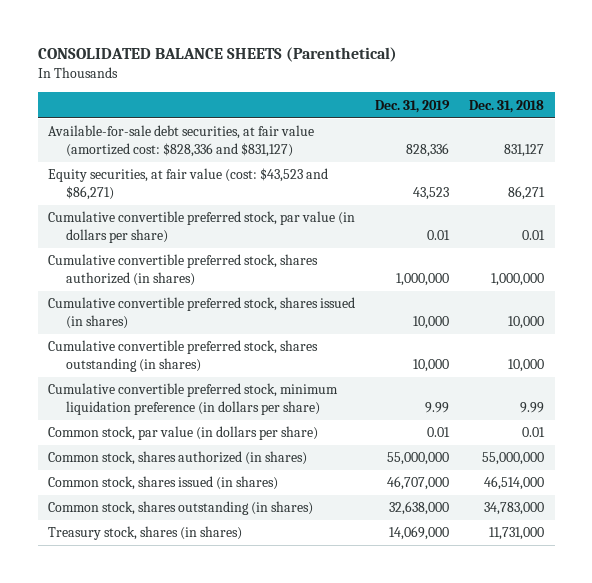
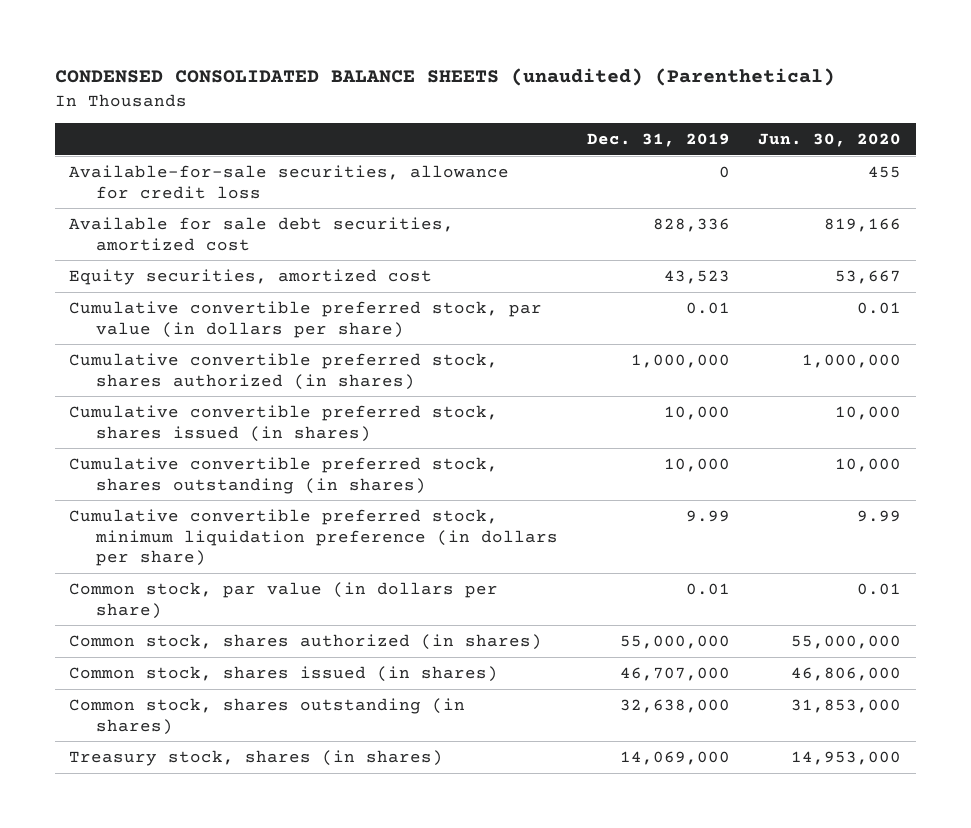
[37,47,397,63] CONSOLIDATED BALANCE SHEETS (Parenthetical) -> [54,67,835,86] CONDENSED CONSOLIDATED BALANCE SHEETS (unaudited) (Parenthetical)
[469,99,545,113] Dec. 31, 2018 -> none
none -> [758,132,902,147] Jun. 30, 2020
none -> [69,165,510,199] Available-for-sale securities, allowance for credit loss
[47,125,314,158] Available-for-sale debt securities, at fair value (amortized cost: $828,336 and $831,127) -> [69,217,455,251] Available for sale debt securities, amortized cost
[47,168,328,201] Equity securities, at fair value (cost: $43,523 and $86,271) -> [69,269,433,286] Equity securities, amortized cost

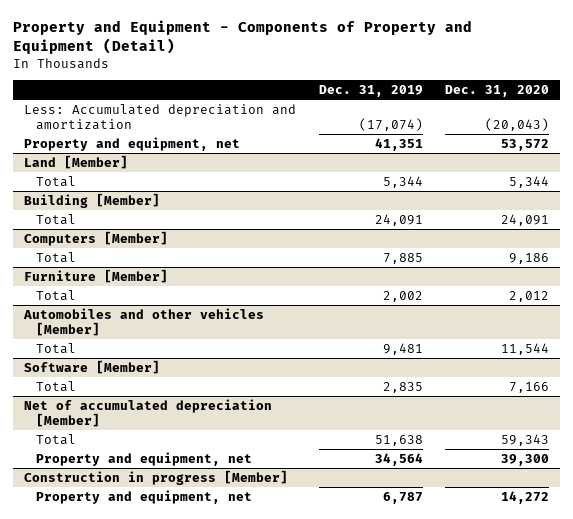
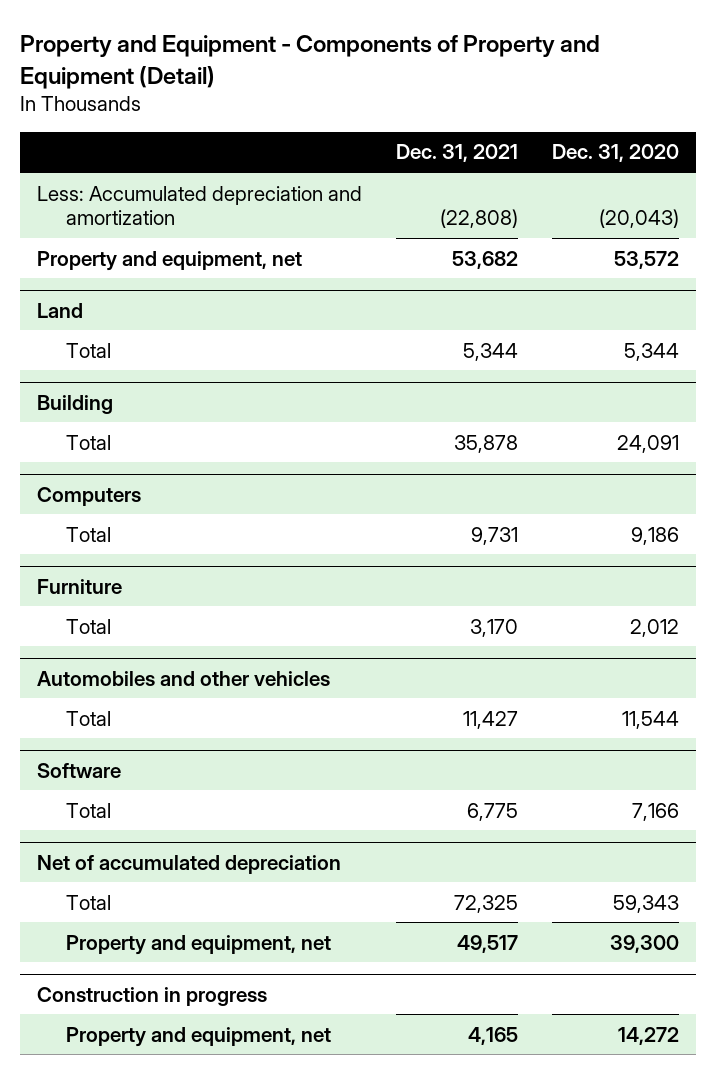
[318,85,423,98] Dec. 31, 2019 -> none
none -> [396,144,519,163] Dec. 31, 2021
[24,154,129,169] Land [Member] -> [37,302,84,318] Land
[24,192,161,208] Building [Member] -> [37,394,114,414] Building
[24,230,169,246] Computers [Member] -> [37,486,142,506] Computers
[24,268,169,283] Furniture [Member] -> [37,578,123,594] Furniture
[23,307,265,336] Automobiles and other vehicles [Member] -> [37,670,331,686] Automobiles and other vehicles
[24,359,161,374] Software [Member] -> [37,762,122,778] Software
[24,398,273,427] Net of accumulated depreciation [Member] -> [37,854,342,874] Net of accumulated depreciation
[24,469,289,485] Construction in progress [Member] -> [37,986,268,1006] Construction in progress

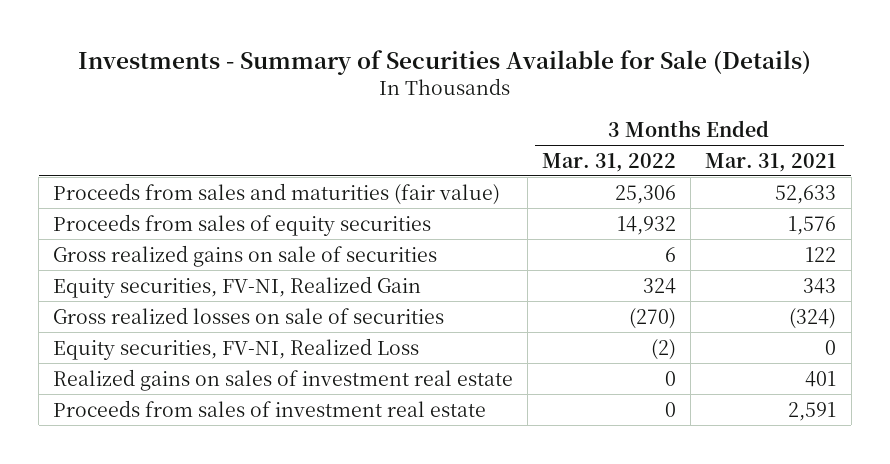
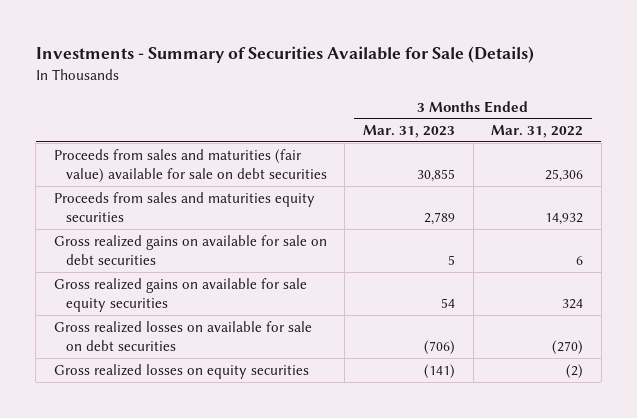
[705,152,837,172] Mar. 31, 2021 -> none
none -> [363,125,456,139] Mar. 31, 2023
[53,368,514,391] Realized gains on sales of investment real estate -> none
[53,399,487,417] Proceeds from sales of investment real estate -> none
[53,182,501,205] Proceeds from sales and maturities (fair value) -> [53,148,327,184] Proceeds from sales and maturities (fair value) available for sale on debt securities
[53,213,432,236] Proceeds from sales of equity securities -> [53,191,315,223] Proceeds from sales and maturities equity securities
[53,244,438,267] Gross realized gains on sale of securities -> [53,234,327,266] Gross realized gains on available for sale on debt securities
[53,275,422,298] Equity securities, FV-NI, Realized Gain -> [53,277,307,313] Gross realized gains on available for sale equity securities
[53,306,445,324] Gross realized losses on sale of securities -> [53,320,312,352] Gross realized losses on available for sale on debt securities
[53,337,420,360] Equity securities, FV-NI, Realized Loss -> [53,363,309,379] Gross realized losses on equity securities

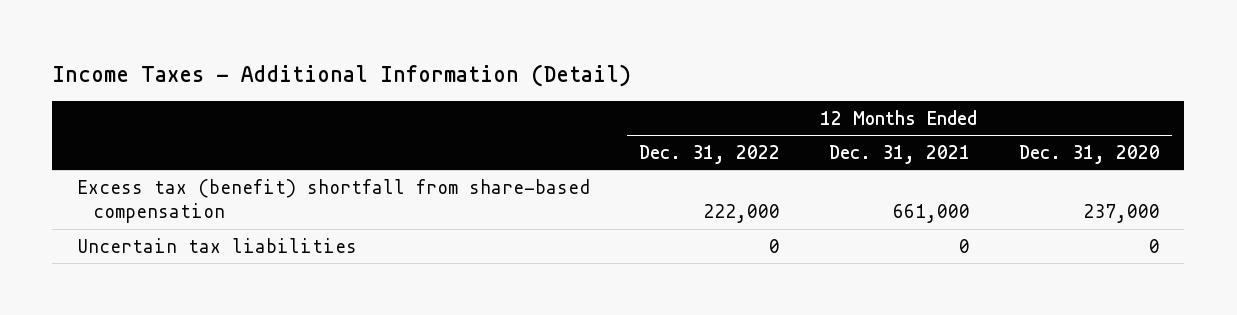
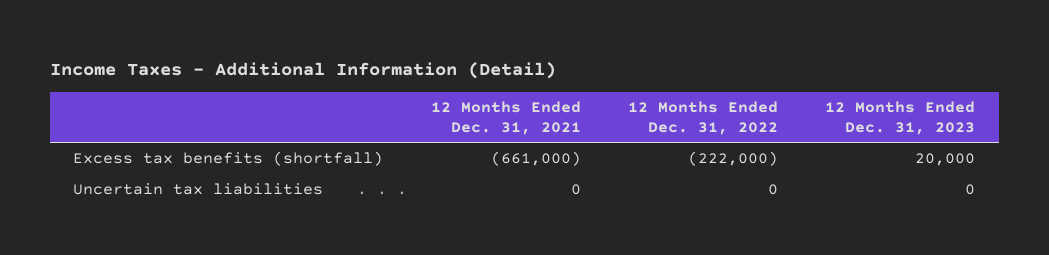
[1018,144,1160,164] Dec. 31, 2020 -> none
none -> [825,100,976,135] 12 Months Ended Dec. 31, 2023
[76,178,590,224] Excess tax (benefit) shortfall from share-based compensation -> [73,151,384,167] Excess tax benefits (shortfall)
[702,204,780,224] 222,000 -> [688,151,779,167] (222,000)
[892,204,970,224] 661,000 -> [490,151,581,167] (661,000)

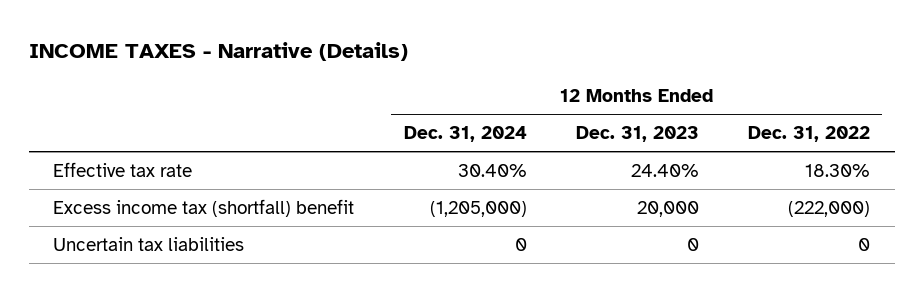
[49,62,556,80] Income Taxes - Additional Information (Detail) -> [28,42,408,62] INCOME TAXES - Narrative (Details)
[430,100,581,135] 12 Months Ended Dec. 31, 2021 -> none
none -> [403,126,527,143] Dec. 31, 2024
none -> [53,162,193,178] Effective tax rate
[73,151,384,167] Excess tax benefits (shortfall) -> [53,199,355,218] Excess income tax (shortfall) benefit

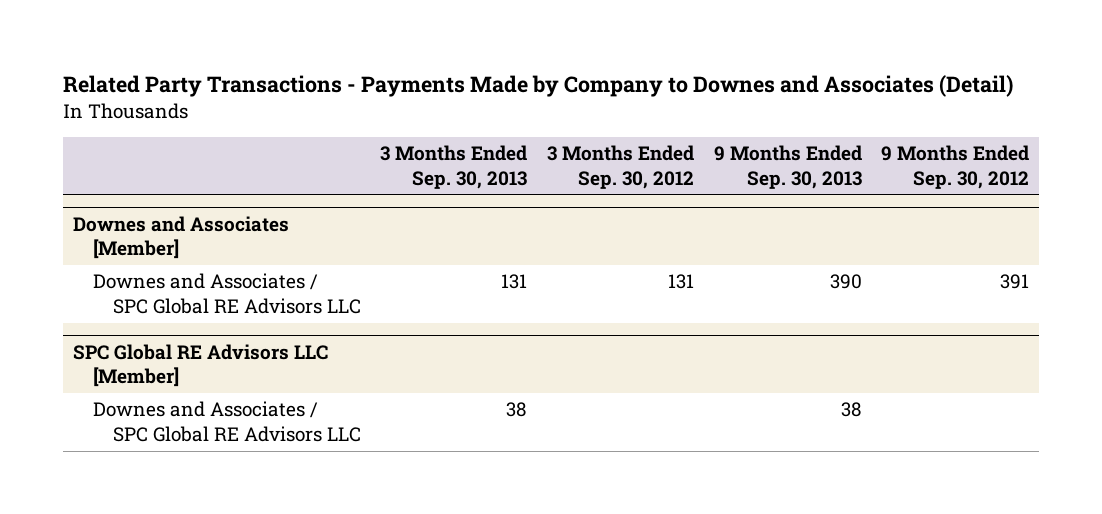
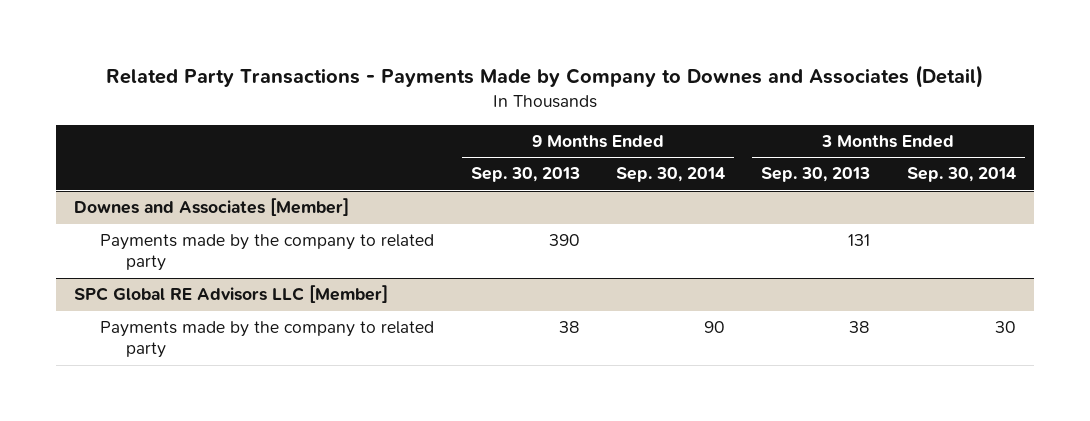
[546,145,694,189] 3 Months Ended Sep. 30, 2012 -> none
[881,145,1030,189] 9 Months Ended Sep. 30, 2012 -> none
none -> [615,167,725,183] Sep. 30, 2014
none -> [906,167,1016,183] Sep. 30, 2014
[92,273,361,314] Downes and Associates / SPC Global RE Advisors LLC -> [100,234,435,272] Payments made by the company to related party
[92,401,361,442] Downes and Associates / SPC Global RE Advisors LLC -> [100,321,435,359] Payments made by the company to related party

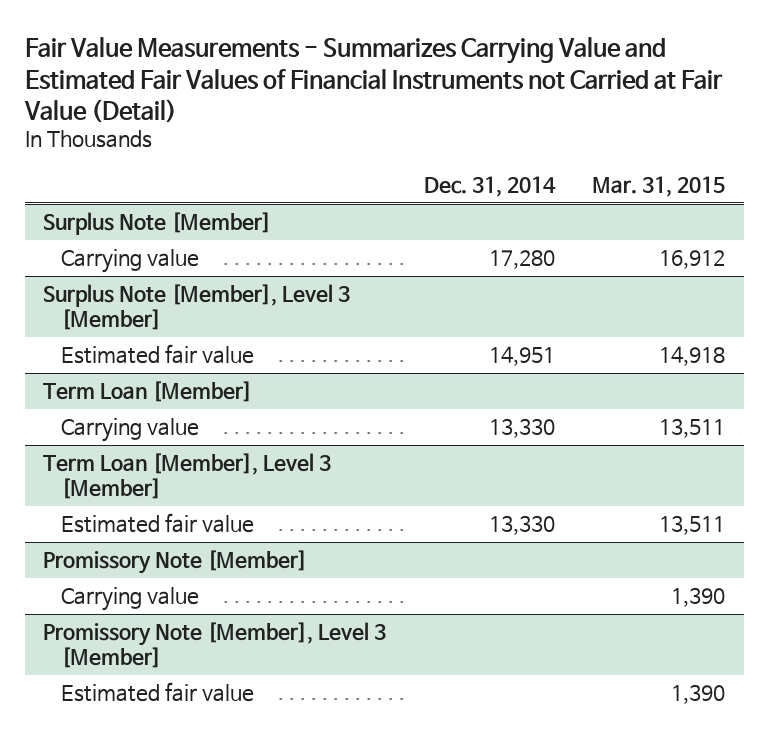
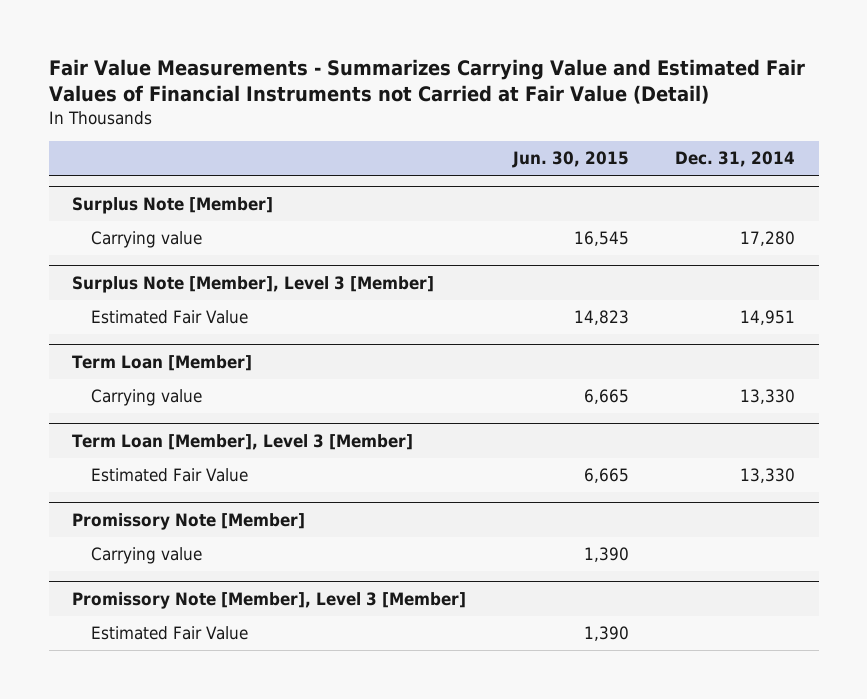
[592,175,726,197] Mar. 31, 2015 -> none
none -> [511,151,629,169] Jun. 30, 2015
[61,344,255,365] Estimated fair value -> [91,310,249,325] Estimated Fair Value
[61,513,255,534] Estimated fair value -> [91,468,249,483] Estimated Fair Value
[61,682,255,703] Estimated fair value -> [91,626,249,641] Estimated Fair Value

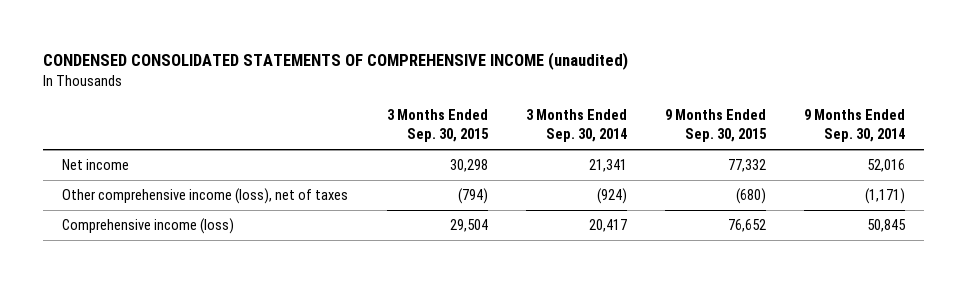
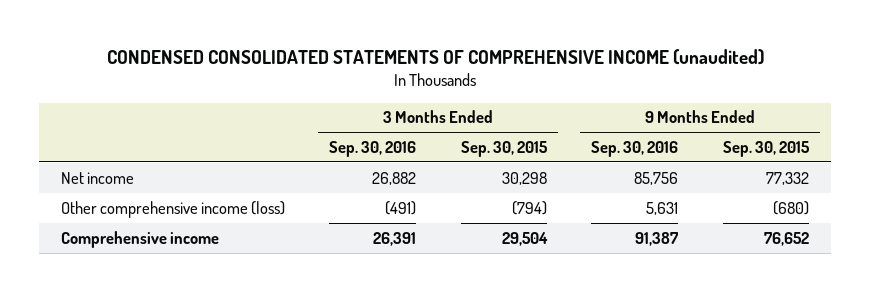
[525,109,627,143] 3 Months Ended Sep. 30, 2014 -> none
[804,109,906,143] 9 Months Ended Sep. 30, 2014 -> none
none -> [329,140,417,157] Sep. 30, 2016
none -> [591,140,679,157] Sep. 30, 2016
[62,188,349,205] Other comprehensive income (loss), net of taxes -> [60,200,285,218] Other comprehensive income (loss)
[62,218,235,235] Comprehensive income (loss) -> [60,230,219,248] Comprehensive income

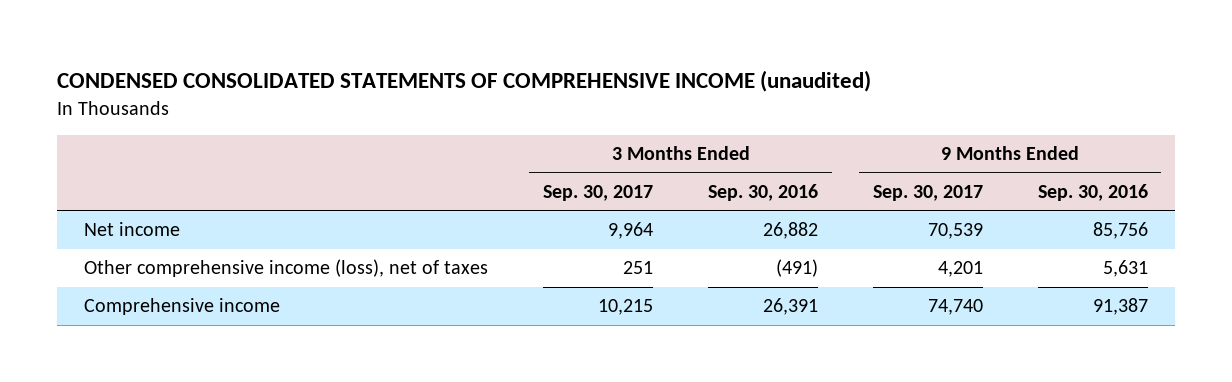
[460,140,548,157] Sep. 30, 2015 -> none
[722,140,810,157] Sep. 30, 2015 -> none
none -> [543,184,654,201] Sep. 30, 2017
none -> [872,184,983,201] Sep. 30, 2017
[60,200,285,218] Other comprehensive income (loss) -> [84,259,489,278] Other comprehensive income (loss), net of taxes

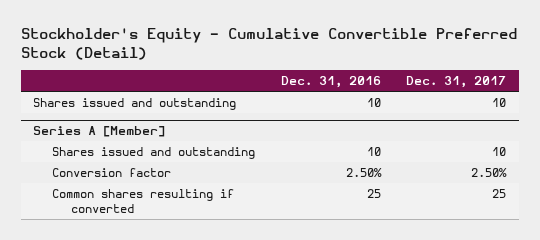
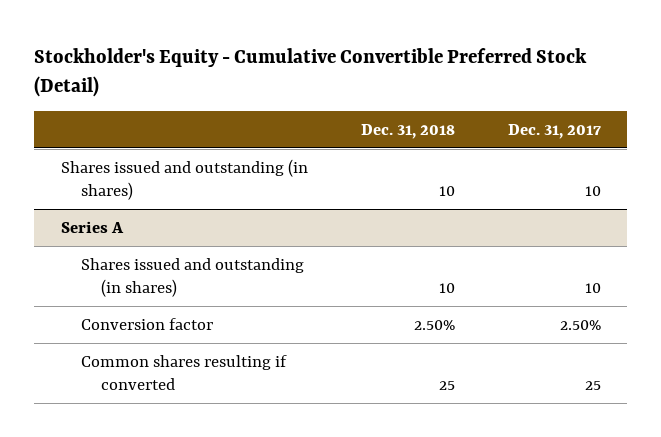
[280,76,381,89] Dec. 31, 2016 -> none
none -> [360,123,455,139] Dec. 31, 2018
[33,98,237,111] Shares issued and outstanding -> [60,158,308,201] Shares issued and outstanding (in shares)
[33,126,166,138] Series A [Member] -> [60,220,124,233] Series A
[52,147,256,160] Shares issued and outstanding -> [80,257,304,298] Shares issued and outstanding (in shares)

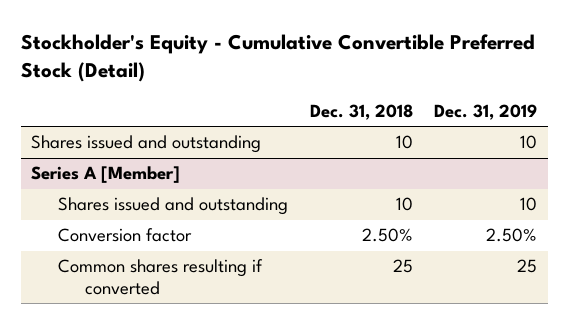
[507,123,601,139] Dec. 31, 2017 -> none
none -> [434,104,538,121] Dec. 31, 2019
[60,158,308,201] Shares issued and outstanding (in shares) -> [31,135,262,154] Shares issued and outstanding
[60,220,124,233] Series A -> [31,166,181,184] Series A [Member]
[80,257,304,298] Shares issued and outstanding (in shares) -> [57,197,288,216] Shares issued and outstanding

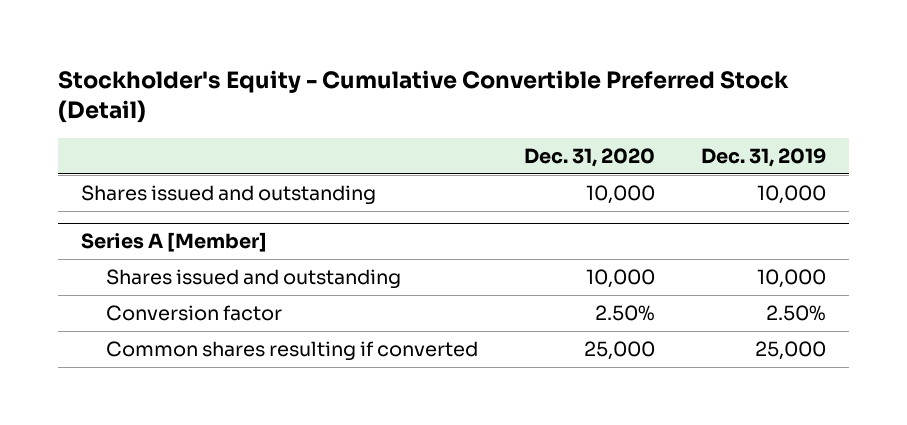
[309,104,413,121] Dec. 31, 2018 -> none
none -> [524,147,656,167] Dec. 31, 2020
[520,135,538,150] 10 -> [757,185,827,205] 10,000
[520,197,538,212] 10 -> [757,269,827,289] 10,000
[517,259,538,274] 25 -> [755,341,827,361] 25,000

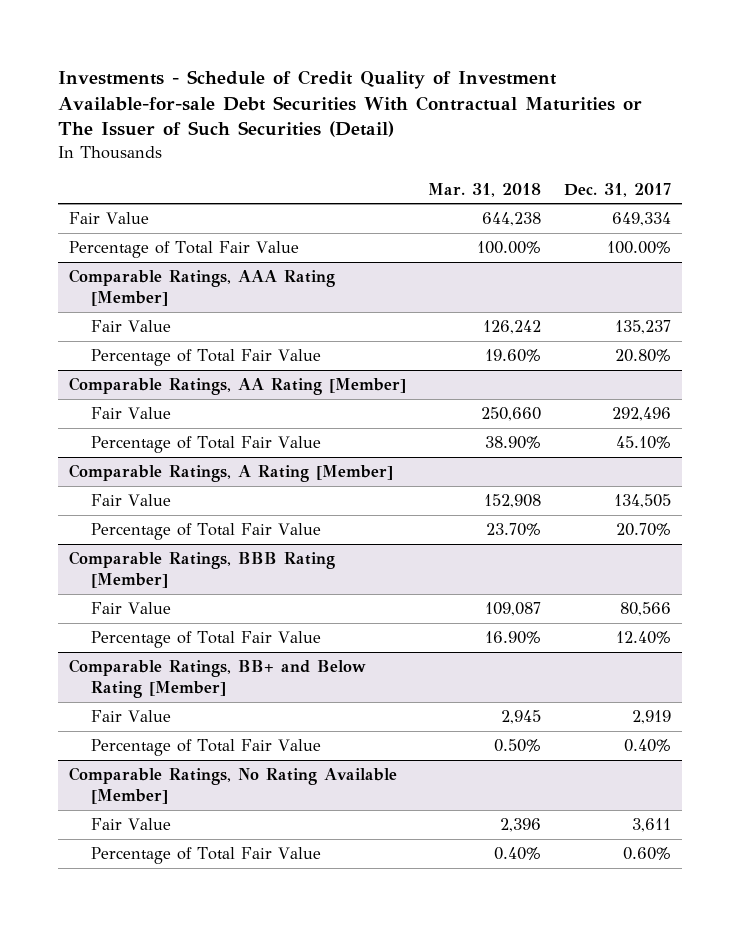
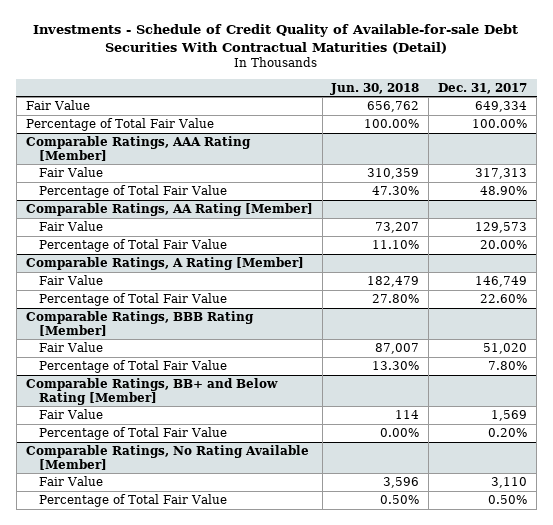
[57,69,642,138] Investments - Schedule of Credit Quality of Investment Available-for-sale Debt Securities With Contractual Maturities or The Issuer of Such Securities (Detail) -> [33,24,519,54] Investments - Schedule of Credit Quality of Available-for-sale Debt Securities With Contractual Maturities (Detail)
[428,182,542,197] Mar. 31, 2018 -> none
none -> [330,82,420,95] Jun. 30, 2018
[614,319,671,334] 135,237 -> [475,168,528,180] 317,313
[614,348,671,362] 20.80% -> [480,186,528,196] 48.90%
[611,406,671,421] 292,496 -> [475,222,528,234] 129,573
[615,435,671,449] 45.10% -> [480,240,528,250] 20.00%
[613,493,671,508] 134,505 -> [475,276,528,288] 146,749
[615,522,671,536] 20.70% -> [480,294,528,304] 22.60%
[619,601,671,616] 80,566 -> [483,343,528,355] 51,020
[615,630,671,644] 12.40% -> [488,361,528,371] 7.80%
[631,709,671,724] 2,919 -> [491,410,528,422] 1,569
[623,738,671,752] 0.40% -> [488,428,528,438] 0.20%
[631,817,671,832] 3,611 -> [491,477,528,489] 3,110
[622,846,671,860] 0.60% -> [488,495,528,505] 0.50%

